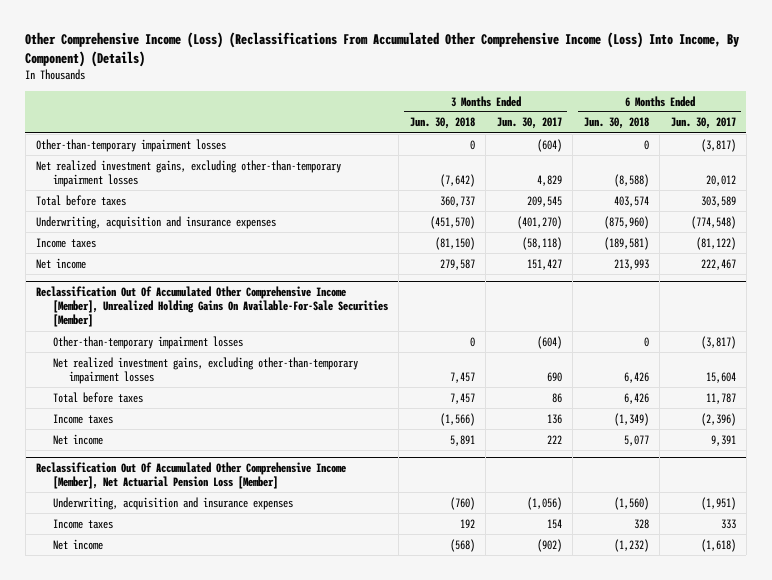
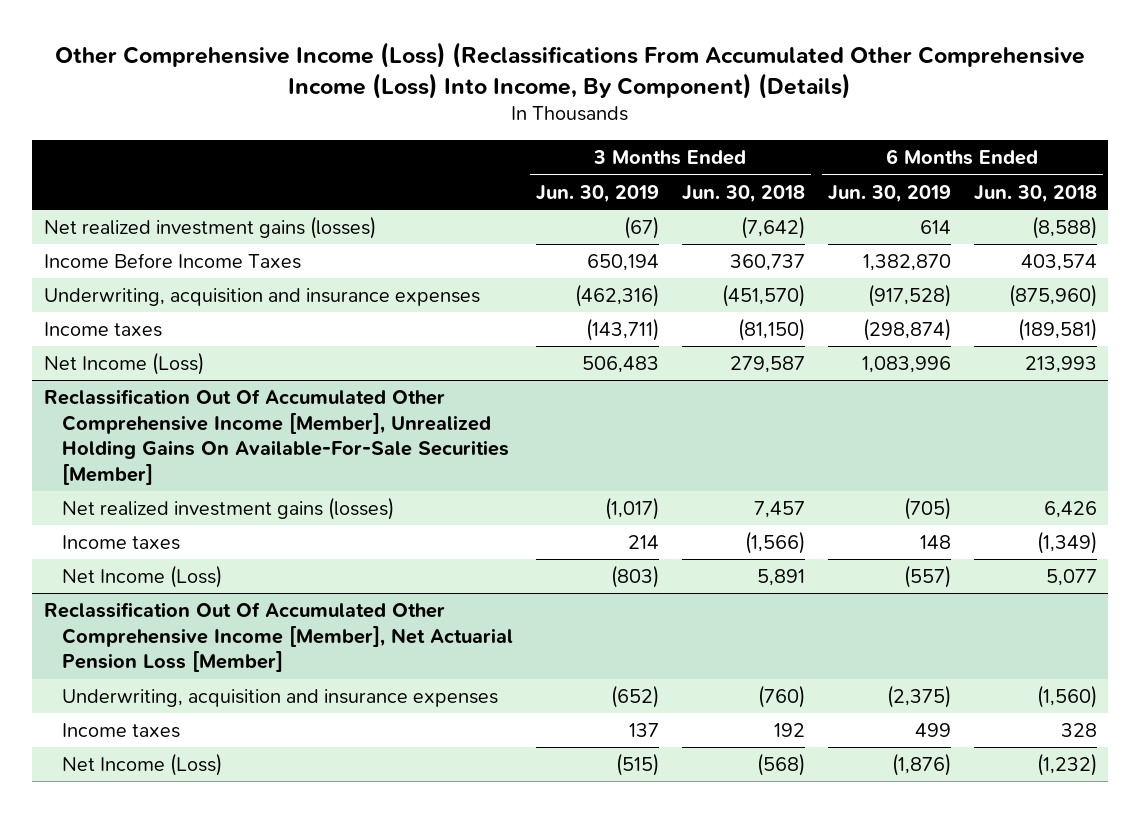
[496,117,562,130] Jun. 30, 2017 -> none
[670,117,736,130] Jun. 30, 2017 -> none
none -> [535,184,659,203] Jun. 30, 2019
none -> [827,184,951,203] Jun. 30, 2019
[36,138,227,152] Other-than-temporary impairment losses -> none
[36,159,342,187] Net realized investment gains, excluding other-than-temporary impairment losses -> [43,215,376,239] Net realized investment gains (losses)
[36,194,127,206] Total before taxes -> [43,252,301,269] Income Before Income Taxes
[36,257,87,269] Net income -> [43,351,204,375] Net Income (Loss)
[52,335,243,349] Other-than-temporary impairment losses -> none
[52,391,143,403] Total before taxes -> none
[52,356,358,384] Net realized investment gains, excluding other-than-temporary impairment losses -> [61,496,394,520] Net realized investment gains (losses)
[52,433,103,445] Net income -> [61,564,222,588] Net Income (Loss)
[52,538,103,550] Net income -> [61,752,222,776] Net Income (Loss)

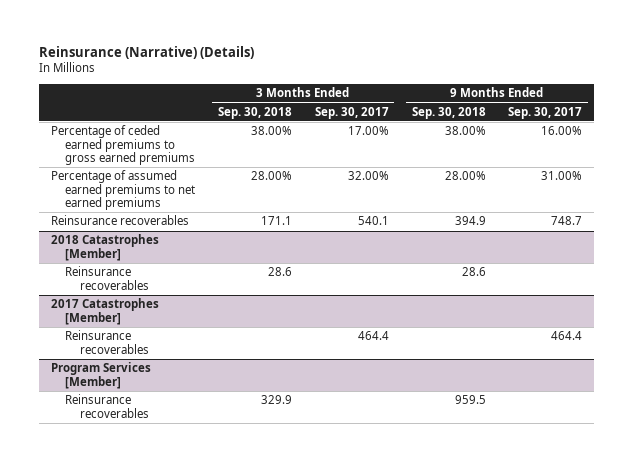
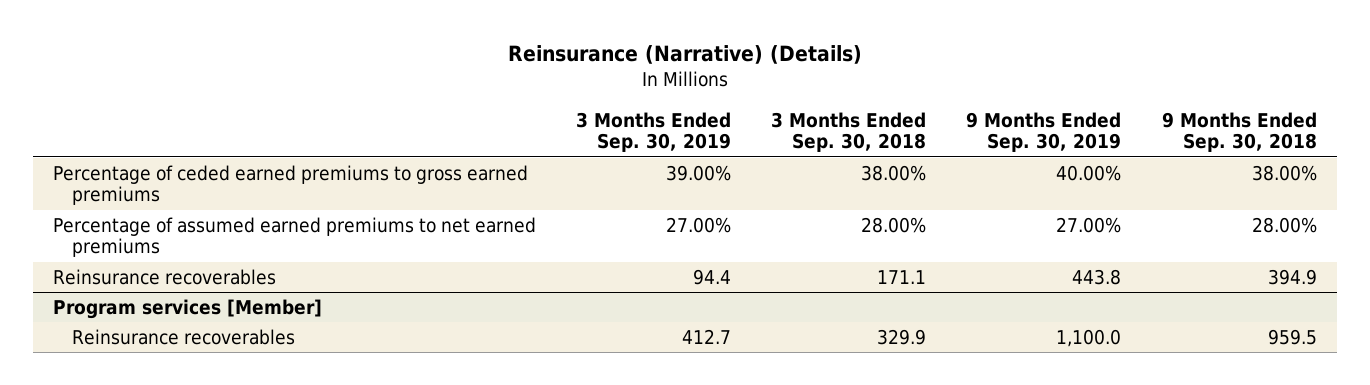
[314,106,389,119] Sep. 30, 2017 -> none
[508,106,583,119] Sep. 30, 2017 -> none
none -> [576,111,732,153] 3 Months Ended Sep. 30, 2019
none -> [966,111,1122,153] 9 Months Ended Sep. 30, 2019
[50,234,159,261] 2018 Catastrophes [Member] -> none
[65,266,149,290] Reinsurance recoverables -> none
[50,298,159,325] 2017 Catastrophes [Member] -> none
[65,330,149,354] Reinsurance recoverables -> none
[50,362,151,389] Program Services [Member] -> [53,298,323,319] Program services [Member]

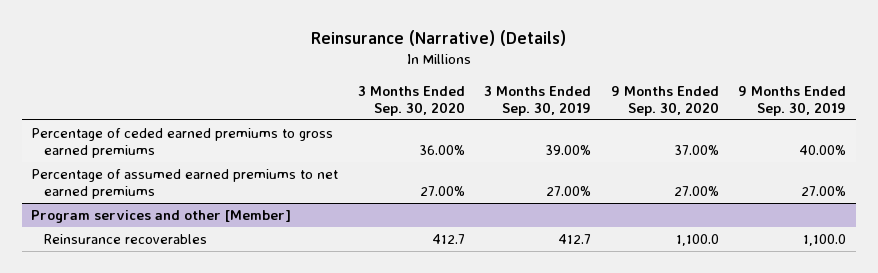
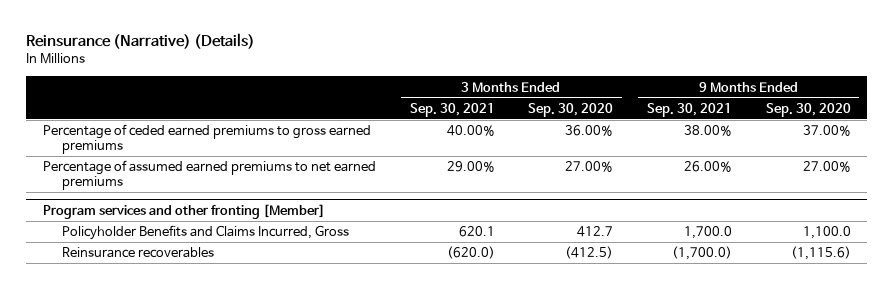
[484,85,592,116] 3 Months Ended Sep. 30, 2019 -> none
[738,85,847,116] 9 Months Ended Sep. 30, 2019 -> none
none -> [409,102,495,117] Sep. 30, 2021
none -> [646,102,732,117] Sep. 30, 2021
[31,209,292,223] Program services and other [Member] -> [42,203,325,219] Program services and other fronting [Member]
none -> [61,225,349,241] Policyholder Benefits and Claims Incurred, Gross
[431,233,465,244] 412.7 -> [565,246,614,260] (412.5)
[675,233,719,246] 1,100.0 -> [790,246,851,261] (1,115.6)

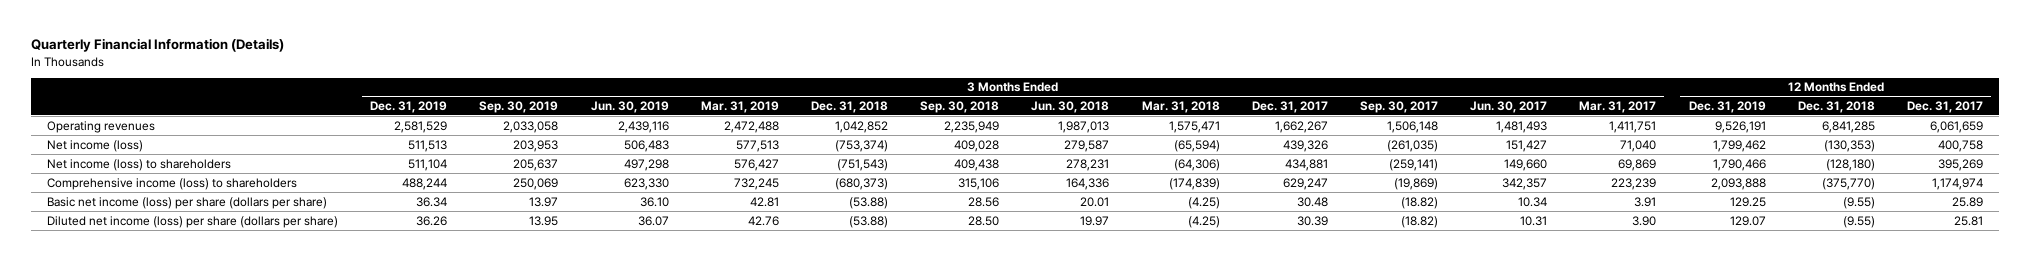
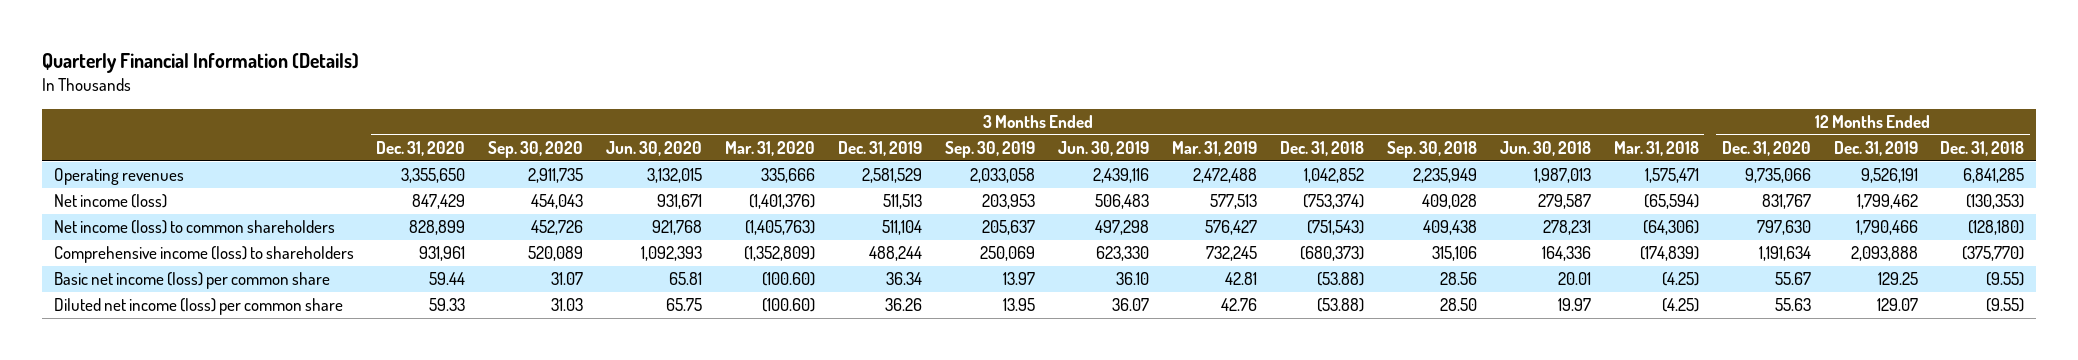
[1251,100,1328,113] Dec. 31, 2017 -> none
[1359,100,1438,113] Sep. 30, 2017 -> none
[1470,100,1548,113] Jun. 30, 2017 -> none
[1579,100,1657,113] Mar. 31, 2017 -> none
[1906,100,1983,113] Dec. 31, 2017 -> none
none -> [376,140,466,156] Dec. 31, 2020
none -> [488,140,584,158] Sep. 30, 2020
none -> [606,140,703,156] Jun. 30, 2020
none -> [725,140,816,156] Mar. 31, 2020
none -> [1721,140,1811,156] Dec. 31, 2020
[47,158,232,171] Net income (loss) to shareholders -> [53,220,335,235] Net income (loss) to common shareholders
[47,196,328,209] Basic net income (loss) per share (dollars per share) -> [53,272,330,290] Basic net income (loss) per common share
[47,215,339,228] Diluted net income (loss) per share (dollars per share) -> [53,298,343,316] Diluted net income (loss) per common share

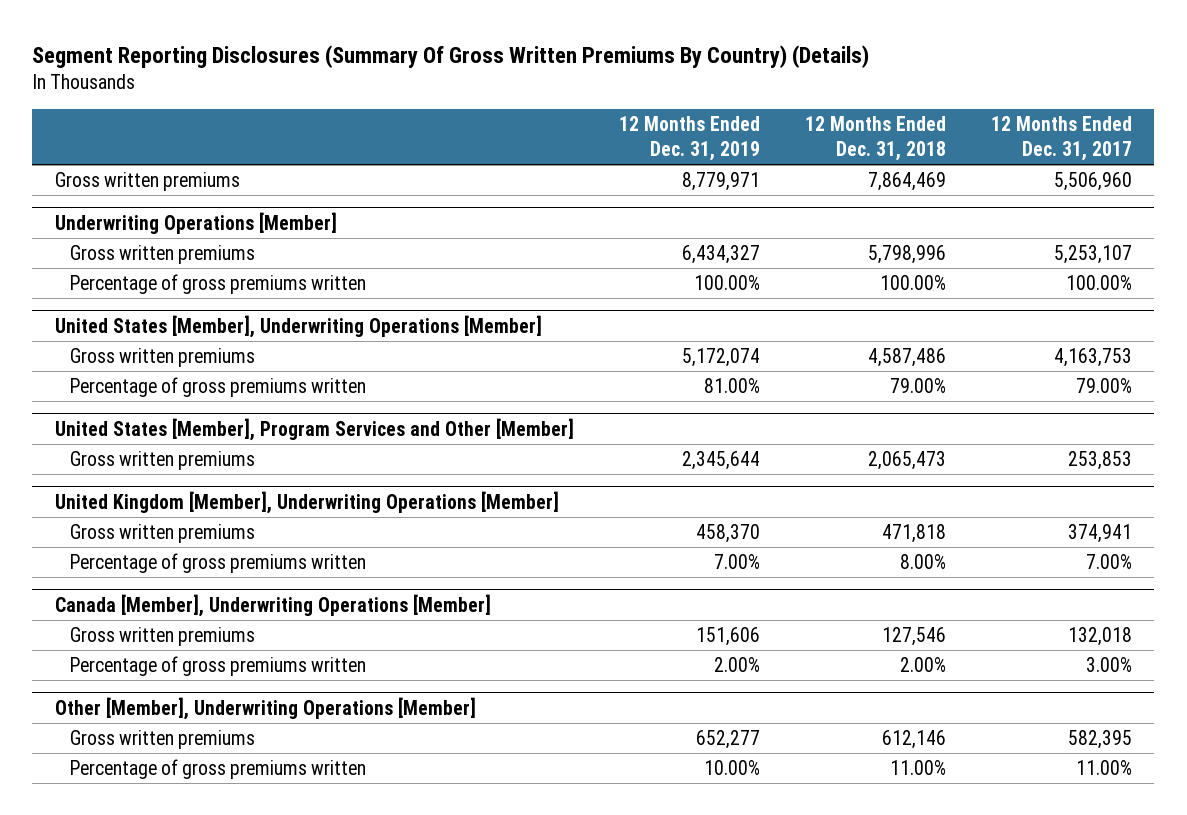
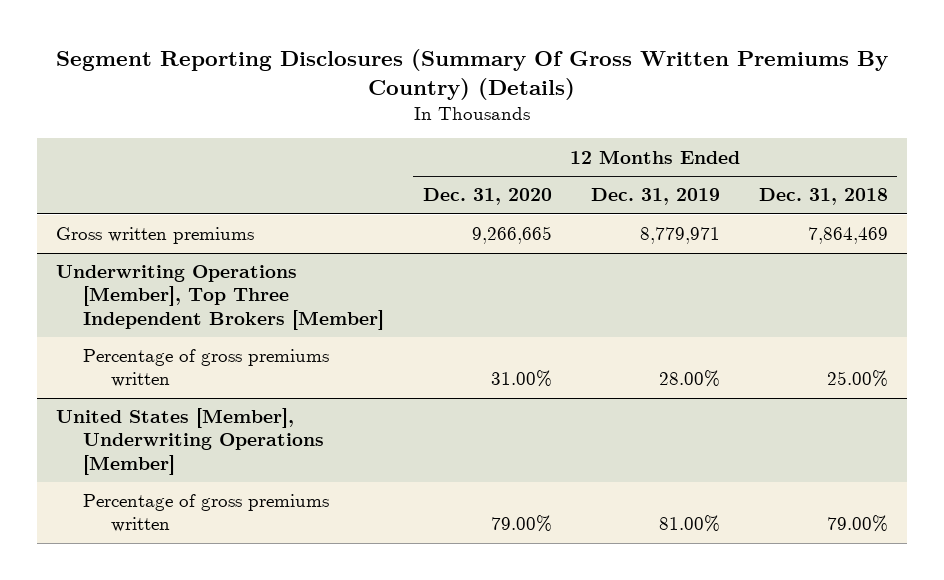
[990,115,1132,162] 12 Months Ended Dec. 31, 2017 -> none
none -> [423,188,553,206] Dec. 31, 2020
[54,211,337,234] Underwriting Operations [Member] -> none
[70,245,256,265] Gross written premiums -> none
none -> [55,265,385,330] Underwriting Operations [Member], Top Three Independent Brokers [Member]
[693,275,760,291] 100.00% -> [658,370,720,388] 28.00%
[879,275,946,291] 100.00% -> [826,370,888,388] 25.00%
[70,348,256,368] Gross written premiums -> none
[54,417,574,441] United States [Member], Program Services and Other [Member] -> none
[70,451,256,471] Gross written premiums -> none
[54,490,559,514] United Kingdom [Member], Underwriting Operations [Member] -> none
[70,524,256,544] Gross written premiums -> none
[70,553,367,574] Percentage of gross premiums written -> none
[54,593,491,617] Canada [Member], Underwriting Operations [Member] -> none
[70,627,256,647] Gross written premiums -> none
[70,656,367,677] Percentage of gross premiums written -> none
[54,696,476,720] Other [Member], Underwriting Operations [Member] -> none
[70,730,256,750] Gross written premiums -> none
[70,759,367,780] Percentage of gross premiums written -> none

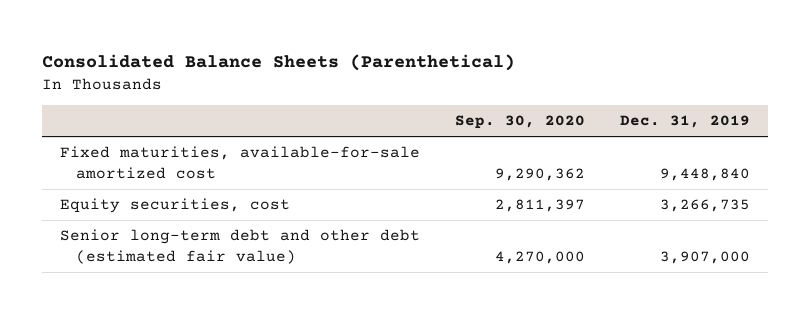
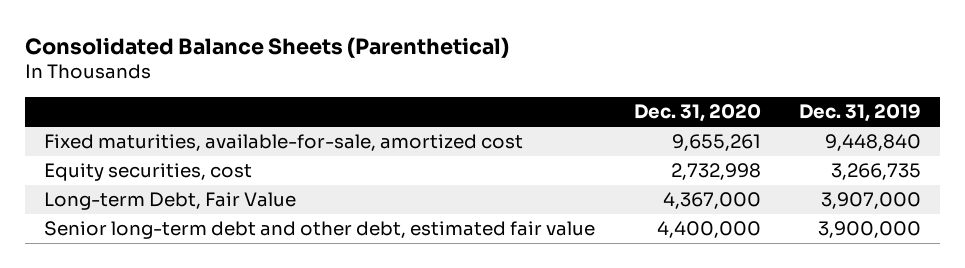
[454,115,585,130] Sep. 30, 2020 -> none
none -> [633,104,761,123] Dec. 31, 2020
[59,146,420,180] Fixed maturities, available-for-sale amortized cost -> [44,134,524,152] Fixed maturities, available-for-sale, amortized cost
none -> [44,192,297,211] Long-term Debt, Fair Value
[59,229,420,265] Senior long-term debt and other debt (estimated fair value) -> [44,221,596,240] Senior long-term debt and other debt, estimated fair value
[660,251,751,265] 3,907,000 -> [818,221,922,239] 3,900,000

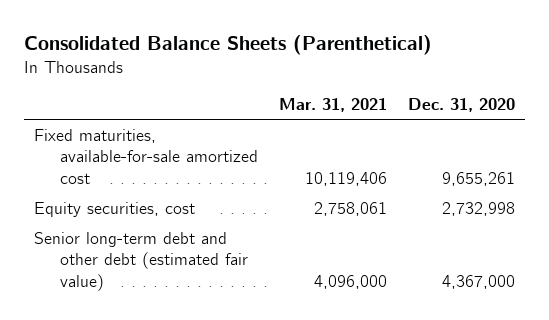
[799,104,922,123] Dec. 31, 2019 -> none
none -> [278,98,387,113] Mar. 31, 2021
[44,134,524,152] Fixed maturities, available-for-sale, amortized cost -> [34,128,259,185] Fixed maturities, available-for-sale amortized cost
[44,192,297,211] Long-term Debt, Fair Value -> none
[44,221,596,240] Senior long-term debt and other debt, estimated fair value -> [34,231,249,292] Senior long-term debt and other debt (estimated fair value)
[656,221,761,239] 4,400,000 -> [441,275,515,290] 4,367,000

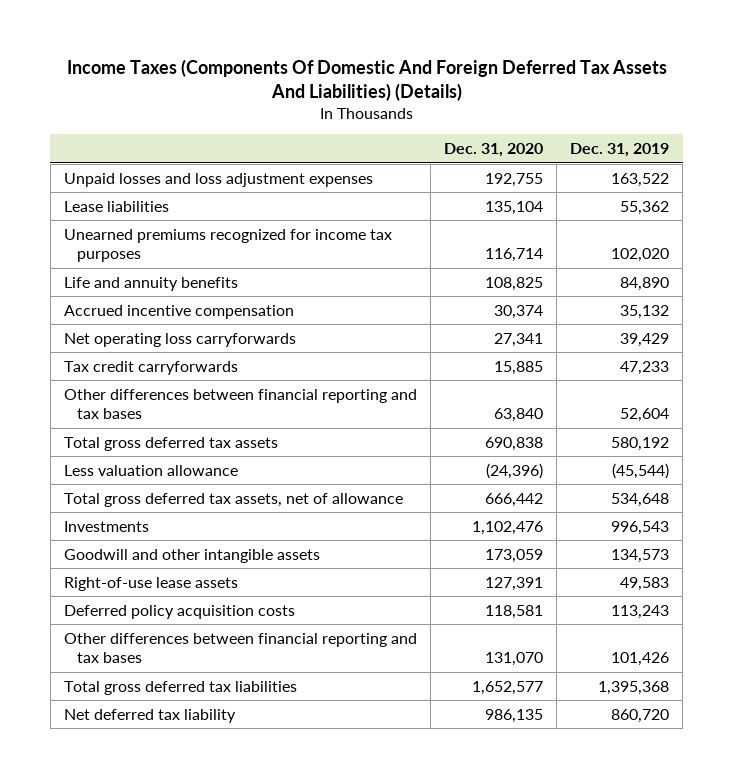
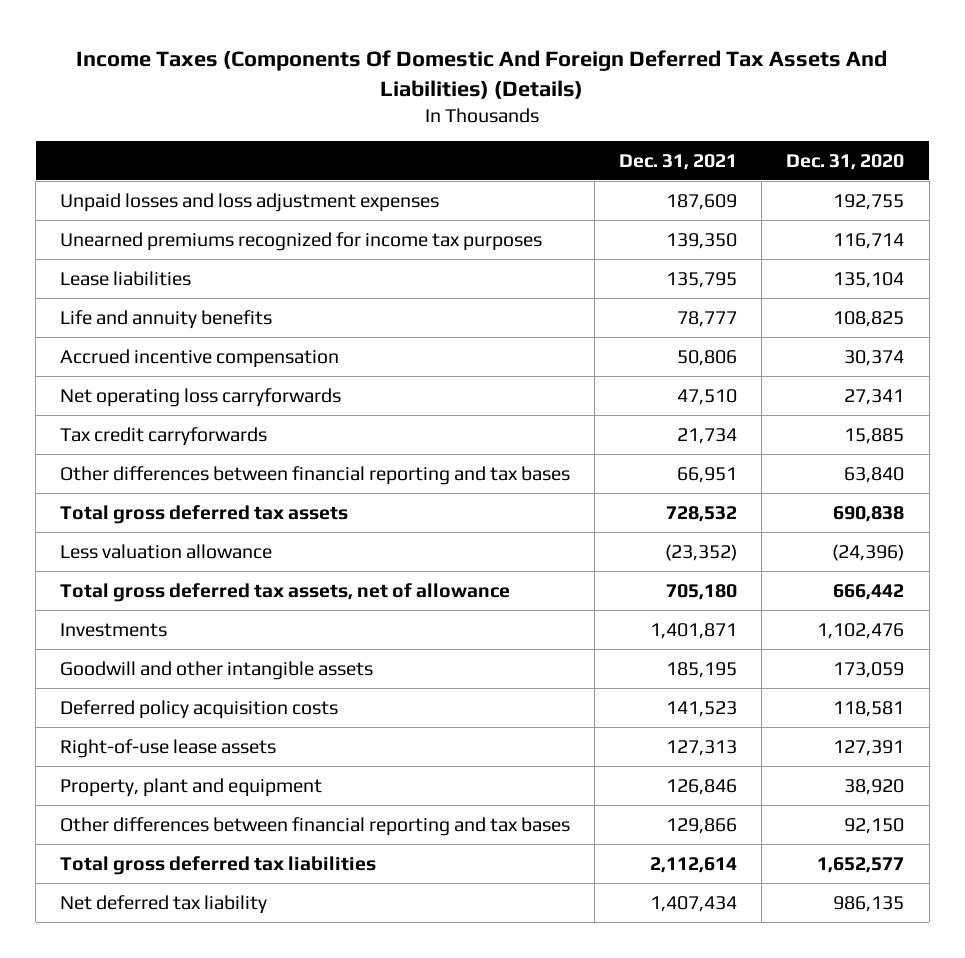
[570,142,670,157] Dec. 31, 2019 -> none
none -> [619,153,738,170] Dec. 31, 2021
[63,200,169,212] Lease liabilities -> [60,270,192,286] Lease liabilities
[63,576,238,591] Right-of-use lease assets -> [60,738,277,758] Right-of-use lease assets
none -> [60,777,323,797] Property, plant and equipment
[485,652,544,667] 131,070 -> [844,817,905,834] 92,150

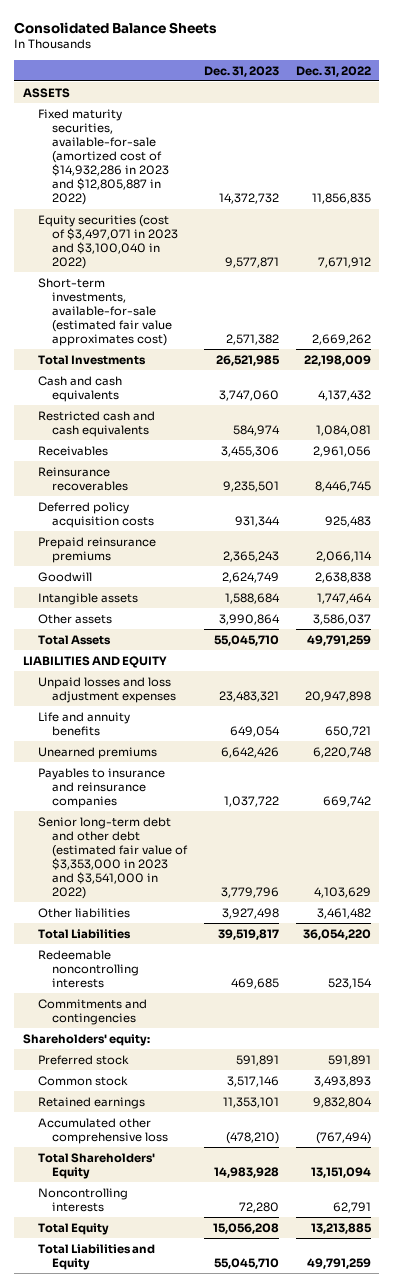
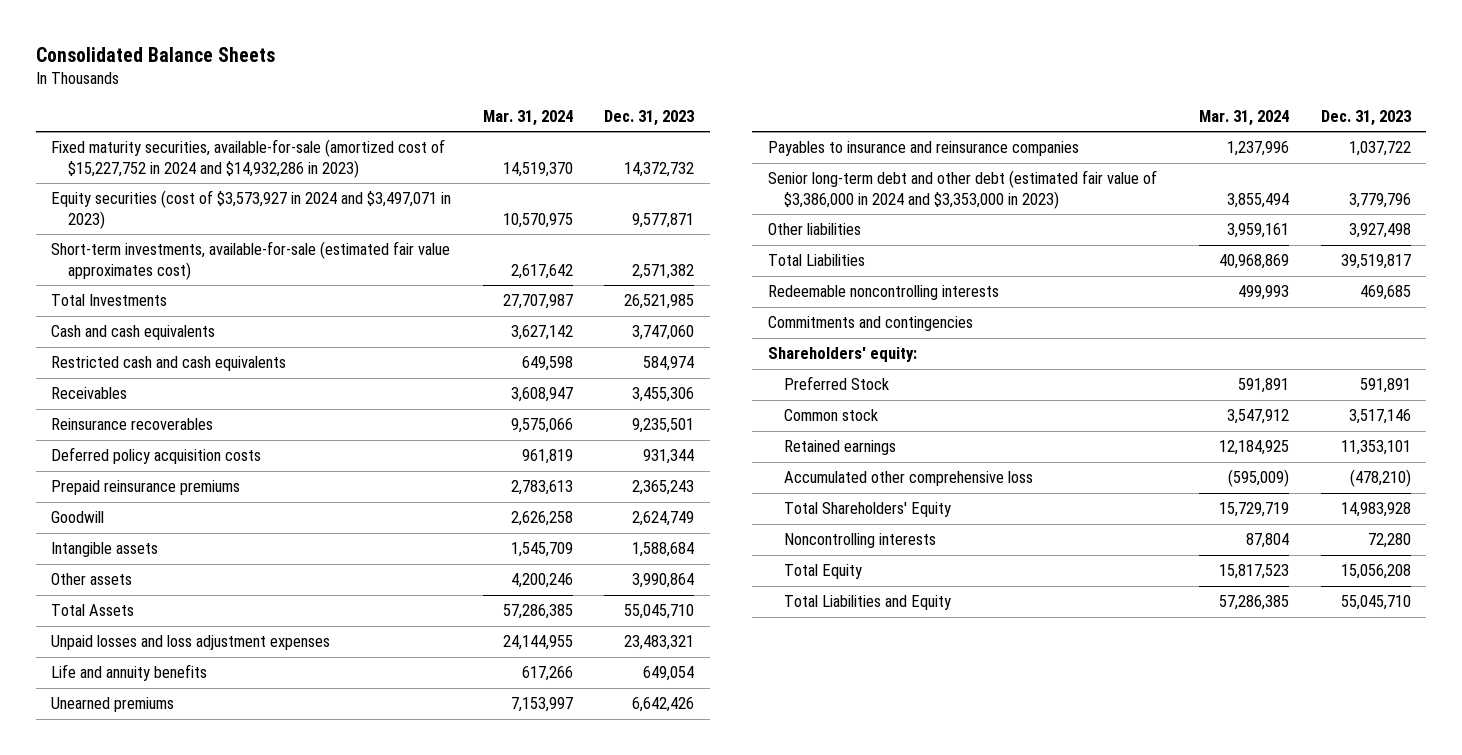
[295,65,371,77] Dec. 31, 2022 -> none
none -> [482,110,573,127] Mar. 31, 2024
[22,87,70,98] ASSETS -> none
[37,108,170,206] Fixed maturity securities, available-for-sale (amortized cost of $14,932,286 in 2023 and $12,805,887 in 2022) -> [51,139,446,179] Fixed maturity securities, available-for-sale (amortized cost of $15,227,752 in 2024 and $14,932,286 in 2023)
[37,214,179,270] Equity securities (cost of $3,497,071 in 2023 and $3,100,040 in 2022) -> [51,190,452,230] Equity securities (cost of $3,573,927 in 2024 and $3,497,071 in 2023)
[22,655,167,668] LIABILITIES AND EQUITY -> none
[37,816,189,900] Senior long-term debt and other debt (estimated fair value of $3,353,000 in 2023 and $3,541,000 in 2022) -> [767,170,1157,210] Senior long-term debt and other debt (estimated fair value of $3,386,000 in 2024 and $3,353,000 in 2023)
[37,1054,129,1065] Preferred stock -> [784,376,890,391] Preferred Stock

